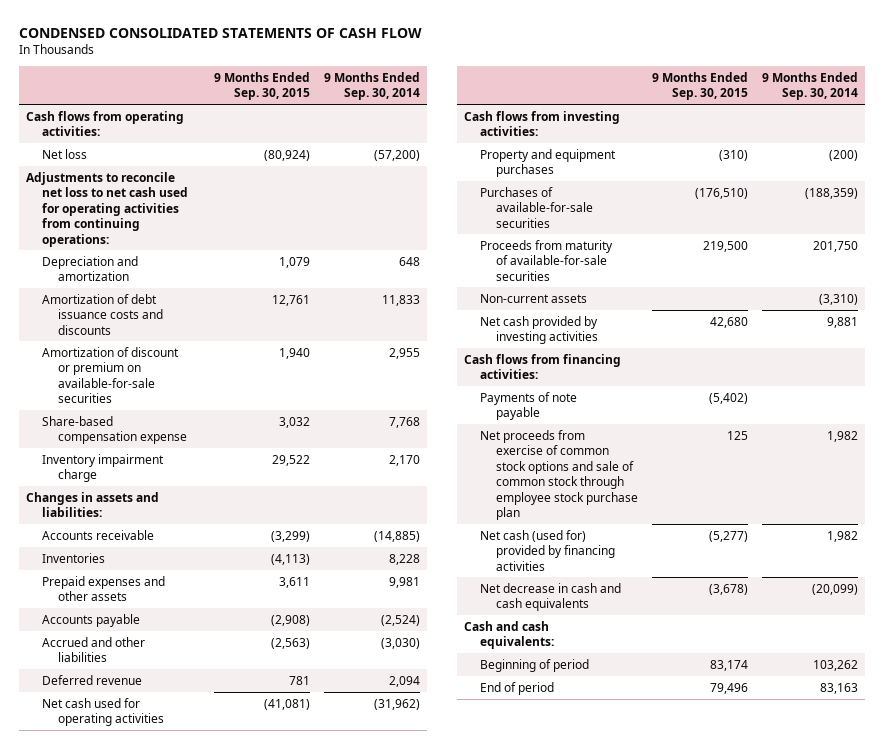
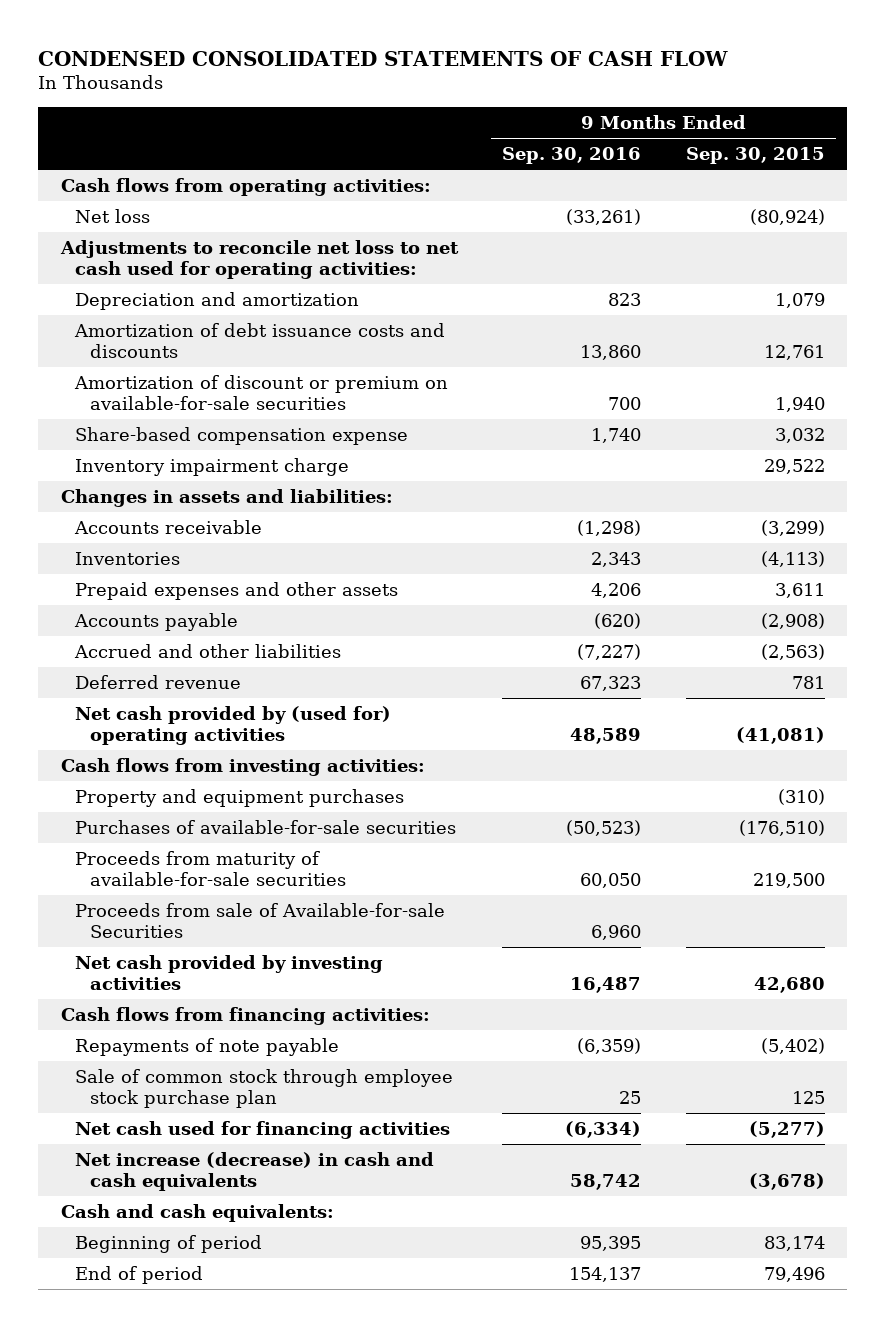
[323,71,420,101] 9 Months Ended Sep. 30, 2014 -> none
none -> [502,147,642,165] Sep. 30, 2016
[25,171,188,247] Adjustments to reconcile net loss to net cash used for operating activities from continuing operations: -> [59,240,459,280] Adjustments to reconcile net loss to net cash used for operating activities:
[41,697,164,727] Net cash used for operating activities -> [75,706,392,746] Net cash provided by (used for) operating activities
[479,293,587,303] Non-current assets -> none
none -> [75,903,446,939] Proceeds from sale of Available-for-sale Securities
[479,391,577,421] Payments of note payable -> [75,1038,340,1057] Repayments of note payable
[479,429,638,520] Net proceeds from exercise of common stock options and sale of common stock through employee stock purchase plan -> [75,1069,454,1109] Sale of common stock through employee stock purchase plan
[479,529,615,571] Net cash (used for) provided by financing activities -> [75,1121,451,1140] Net cash used for financing activities
[479,582,621,612] Net decrease in cash and cash equivalents -> [75,1152,435,1192] Net increase (decrease) in cash and cash equivalents

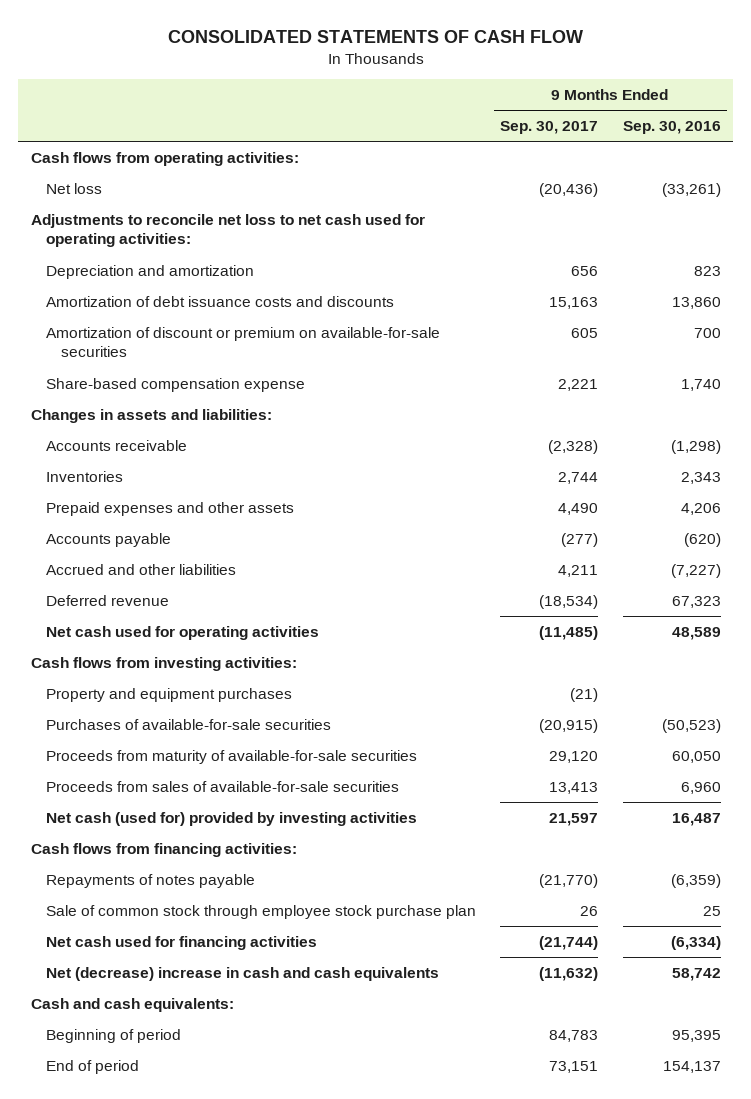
[38,50,729,66] CONDENSED CONSOLIDATED STATEMENTS OF CASH FLOW -> [167,29,583,43] CONSOLIDATED STATEMENTS OF CASH FLOW
[686,147,826,165] Sep. 30, 2015 -> none
none -> [500,121,599,135] Sep. 30, 2017
[75,458,350,477] Inventory impairment charge -> none
[75,706,392,746] Net cash provided by (used for) operating activities -> [45,625,319,640] Net cash used for operating activities
[75,903,446,939] Proceeds from sale of Available-for-sale Securities -> [45,780,399,792] Proceeds from sales of available-for-sale securities
[75,955,384,991] Net cash provided by investing activities -> [45,811,417,826] Net cash (used for) provided by investing activities
[75,1038,340,1057] Repayments of note payable -> [45,873,255,888] Repayments of notes payable
[75,1152,435,1192] Net increase (decrease) in cash and cash equivalents -> [45,966,439,981] Net (decrease) increase in cash and cash equivalents

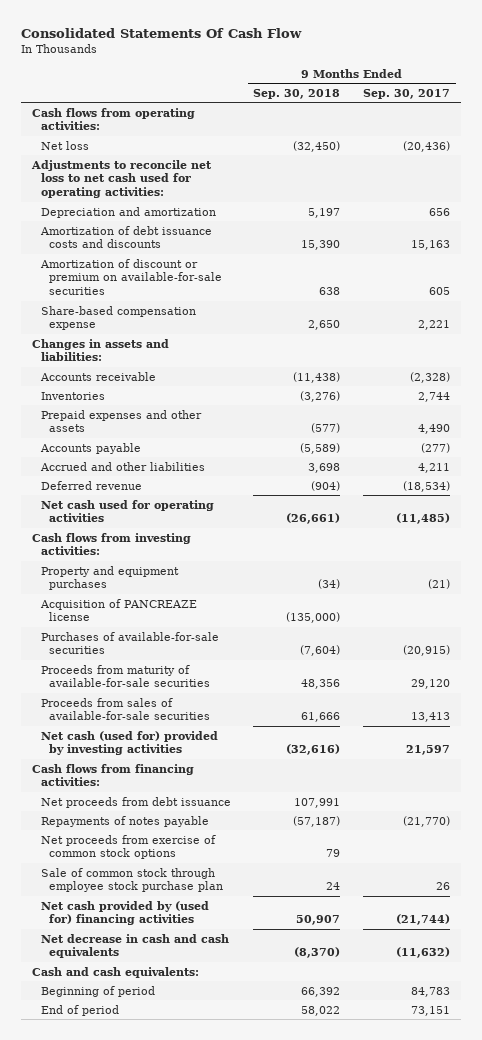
[167,29,583,43] CONSOLIDATED STATEMENTS OF CASH FLOW -> [20,28,302,39] Consolidated Statements Of Cash Flow
[622,121,721,135] Sep. 30, 2016 -> none
none -> [253,89,341,100] Sep. 30, 2018
none -> [39,598,197,622] Acquisition of PANCREAZE license
none -> [40,796,231,808] Net proceeds from debt issuance
none -> [40,834,216,860] Net proceeds from exercise of common stock options
[45,935,317,950] Net cash used for financing activities -> [40,900,209,926] Net cash provided by (used for) financing activities
[45,966,439,981] Net (decrease) increase in cash and cash equivalents -> [40,933,229,959] Net decrease in cash and cash equivalents

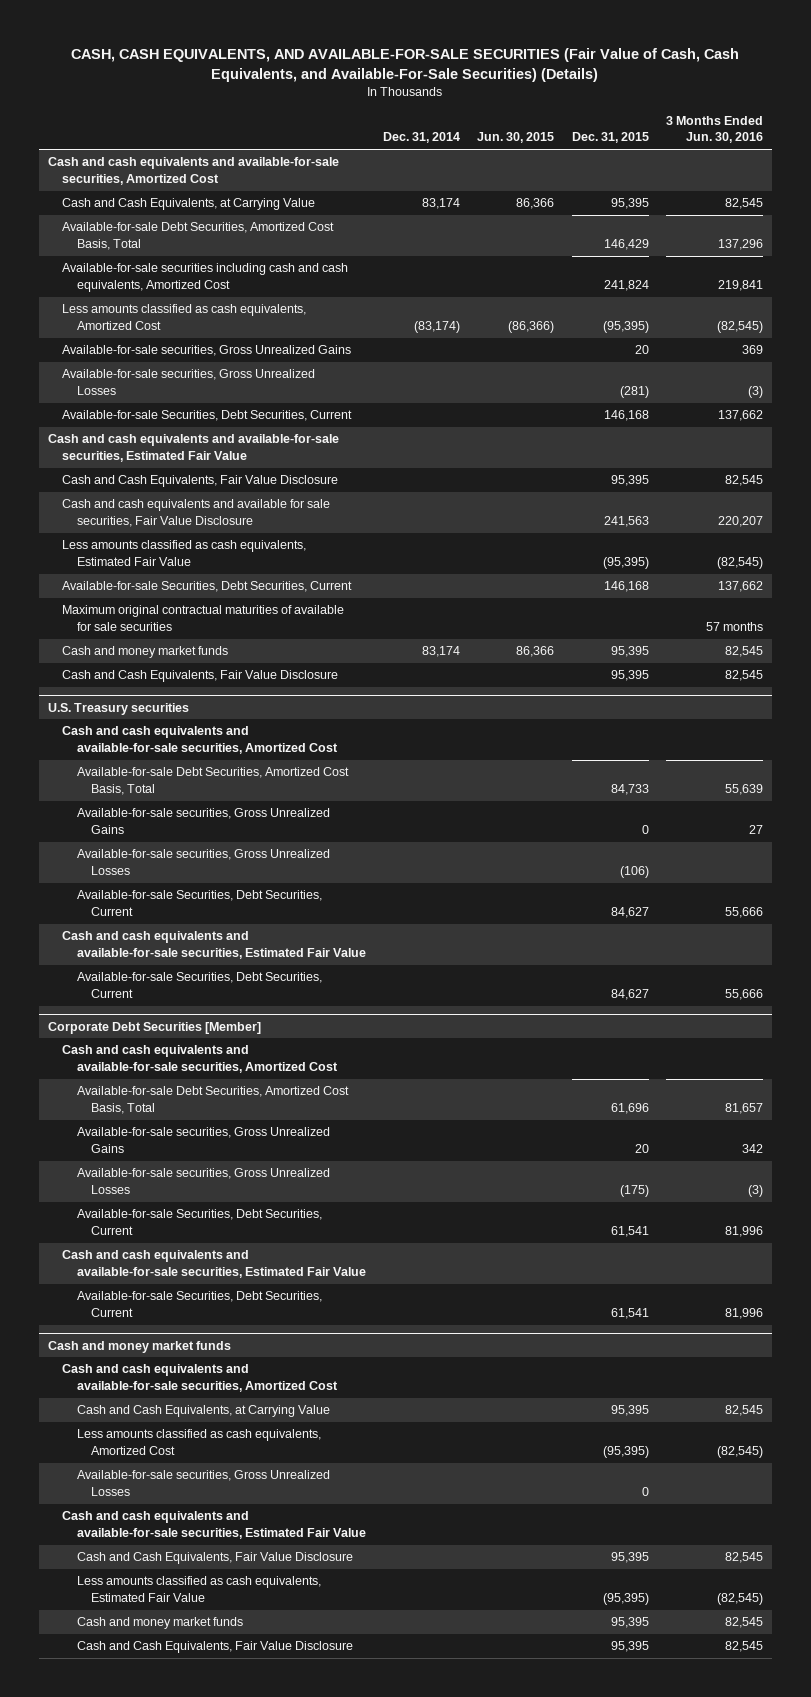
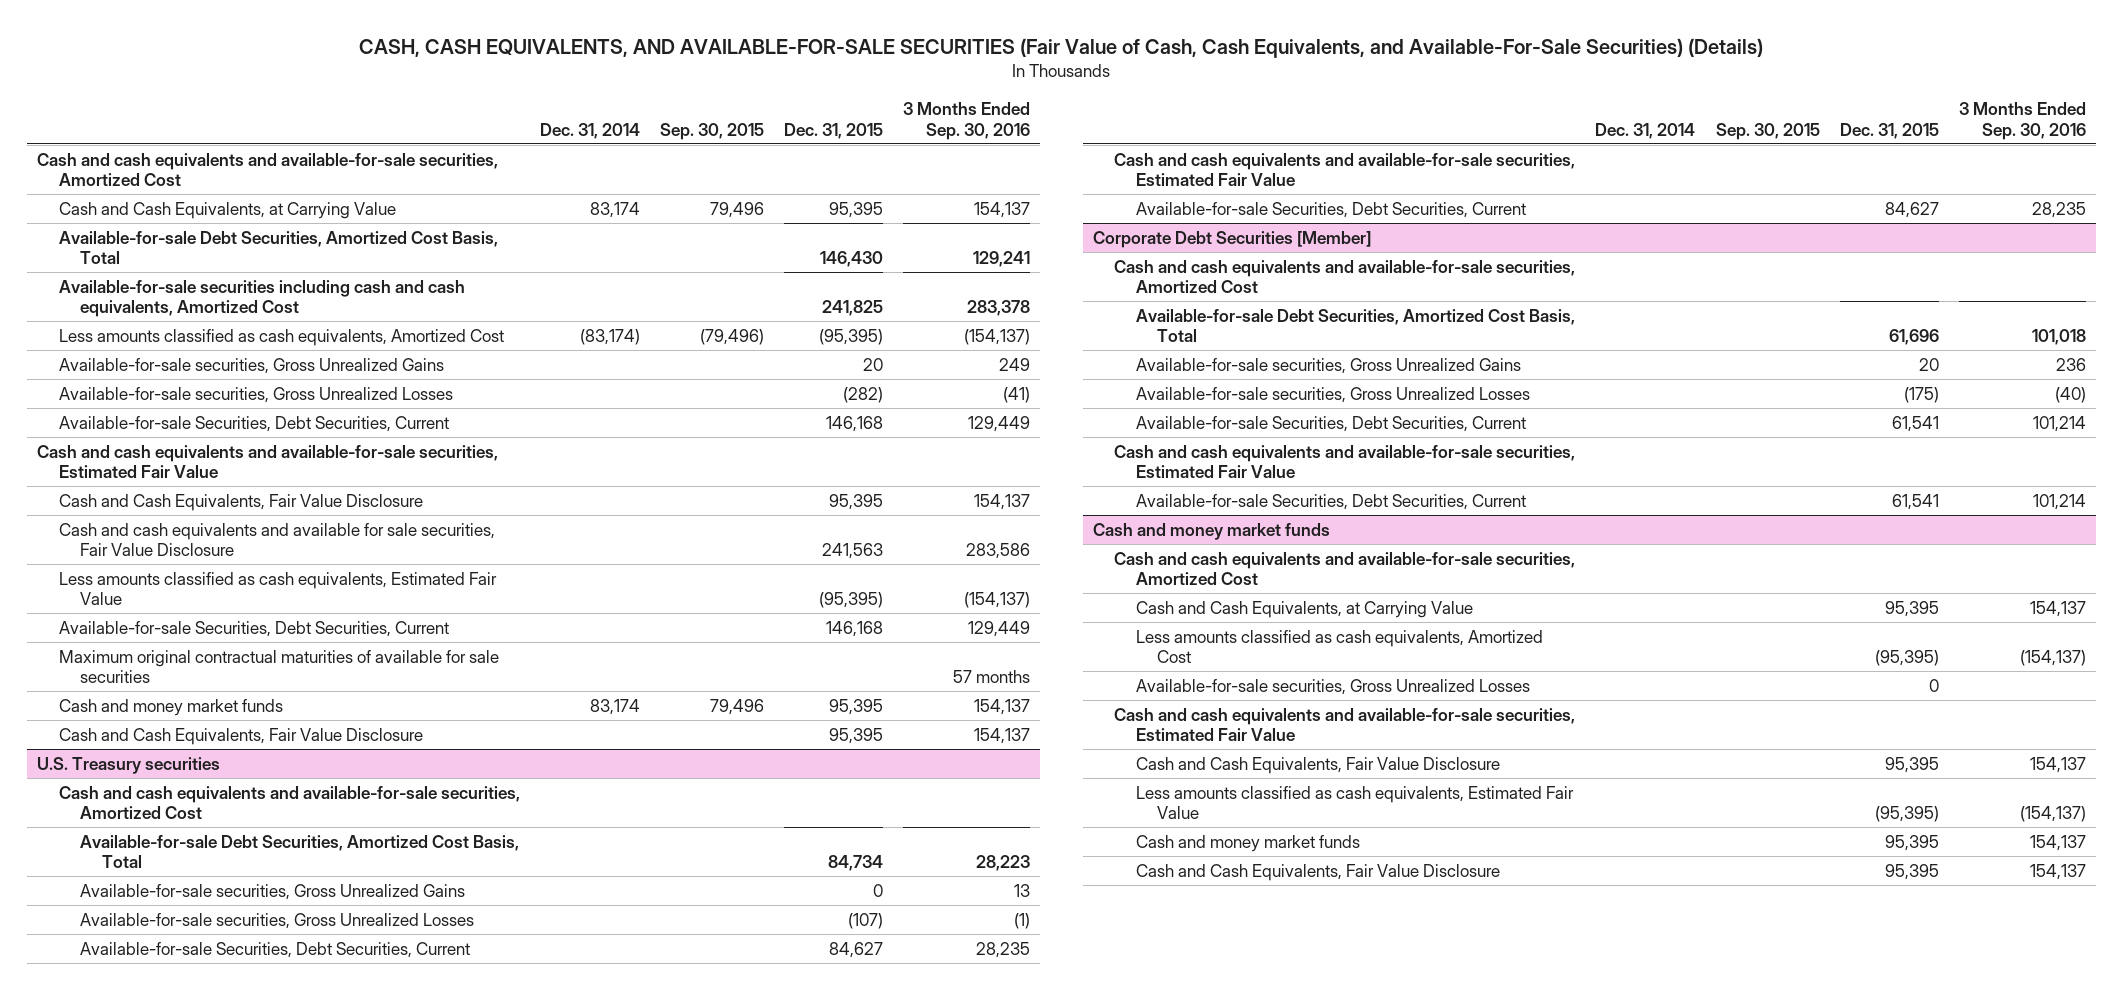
[477,132,555,144] Jun. 30, 2015 -> none
[665,115,763,144] 3 Months Ended Jun. 30, 2016 -> none
none -> [659,122,764,140] Sep. 30, 2015
none -> [902,102,1030,140] 3 Months Ended Sep. 30, 2016
[603,238,649,250] 146,429 -> [819,251,883,268] 146,430
[603,279,649,291] 241,824 -> [821,300,883,317] 241,825
[619,385,649,398] (281) -> [842,386,883,403] (282)
[610,783,649,795] 84,733 -> [827,855,883,872] 84,734
[619,865,649,878] (106) -> [847,912,883,929] (107)

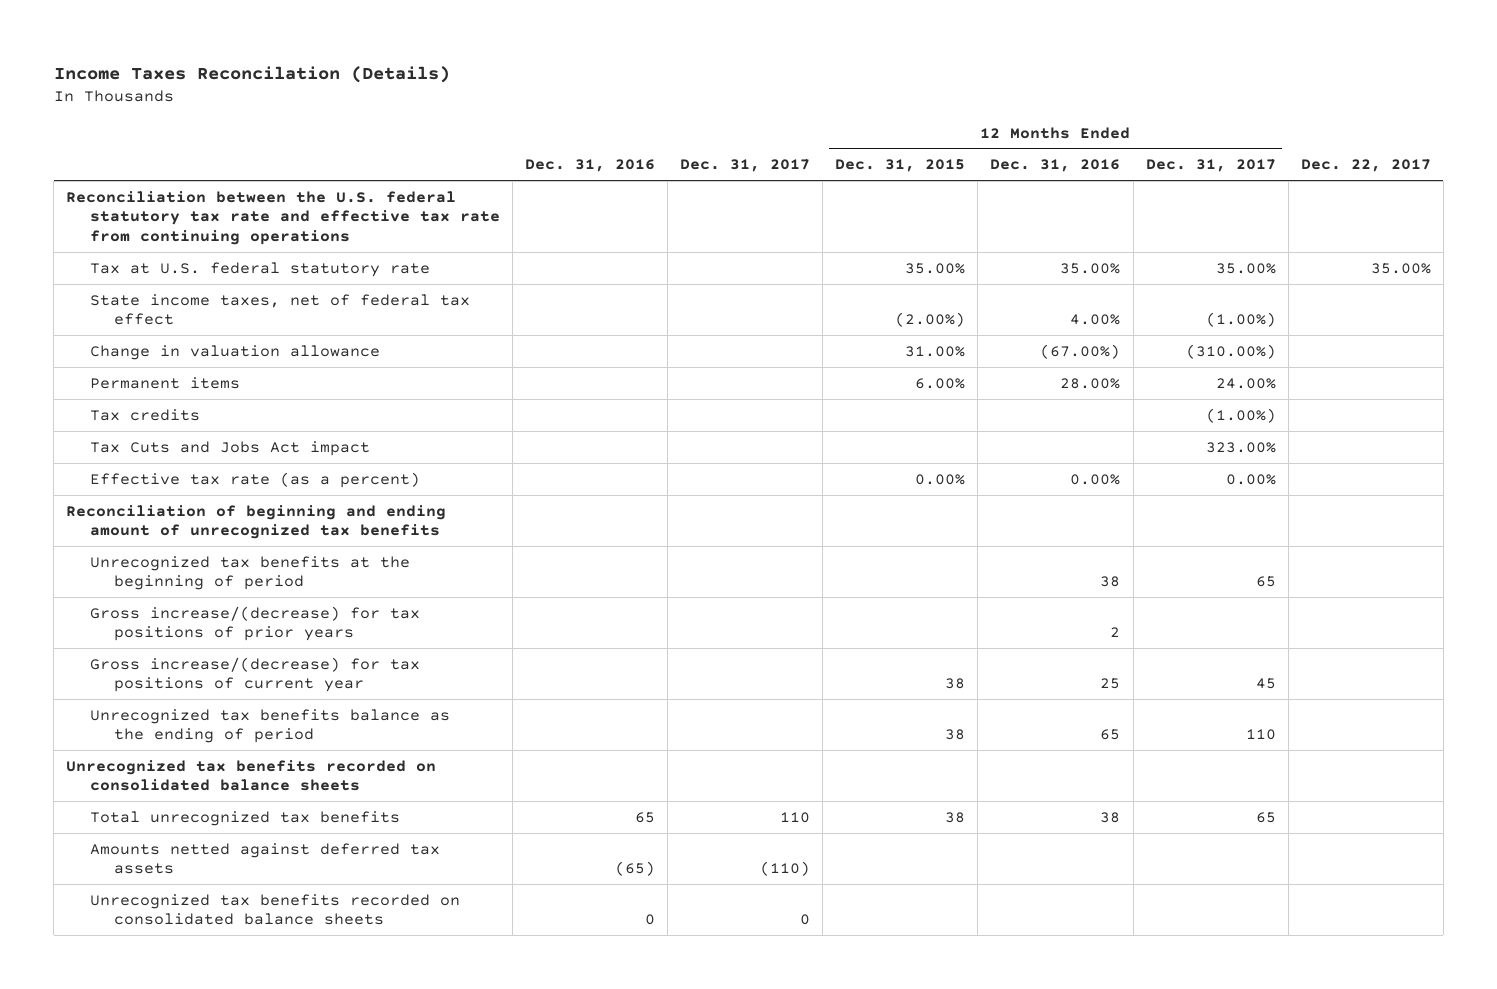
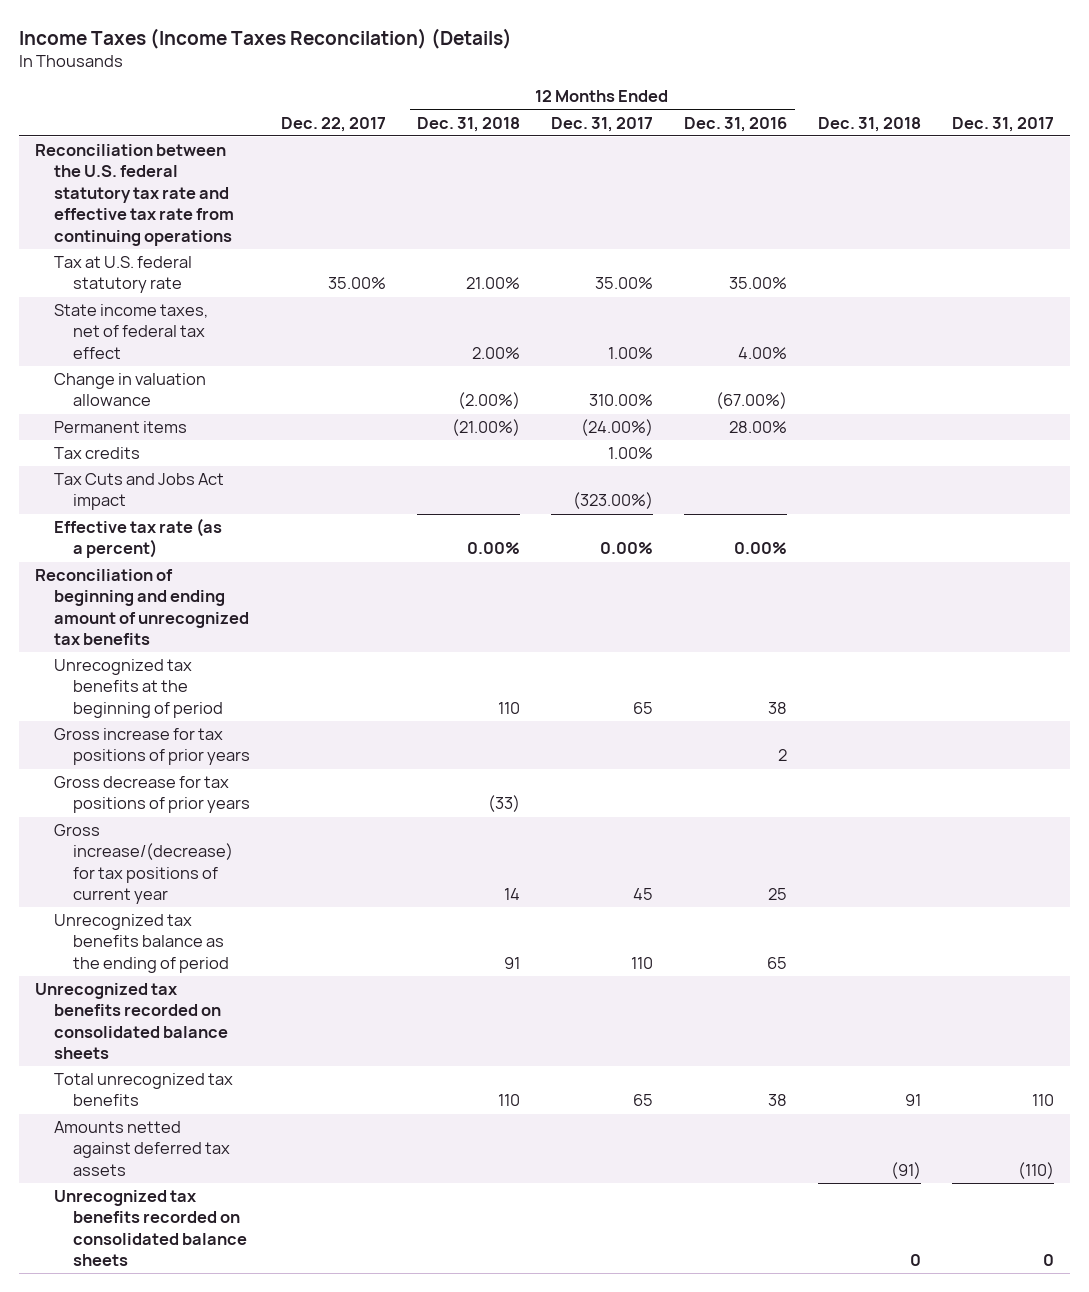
[53,65,450,83] Income Taxes Reconcilation (Details) -> [19,27,513,49] Income Taxes (Income Taxes Reconcilation) (Details)
[525,159,656,173] Dec. 31, 2016 -> none
[835,159,966,173] Dec. 31, 2015 -> none
none -> [417,116,521,132] Dec. 31, 2018
none -> [818,116,922,132] Dec. 31, 2018
[1205,312,1276,328] (1.00%) -> [608,346,654,359] 1.00%
[1185,343,1276,359] (310.00%) -> [589,394,654,407] 310.00%
[1215,377,1276,389] 24.00% -> [581,419,654,437] (24.00%)
[1205,407,1276,423] (1.00%) -> [608,447,654,460] 1.00%
[1205,441,1276,453] 323.00% -> [573,492,654,510] (323.00%)
[90,605,421,642] Gross increase/(decrease) for tax positions of prior years -> [54,728,251,766] Gross increase for tax positions of prior years
none -> [54,776,251,814] Gross decrease for tax positions of prior years

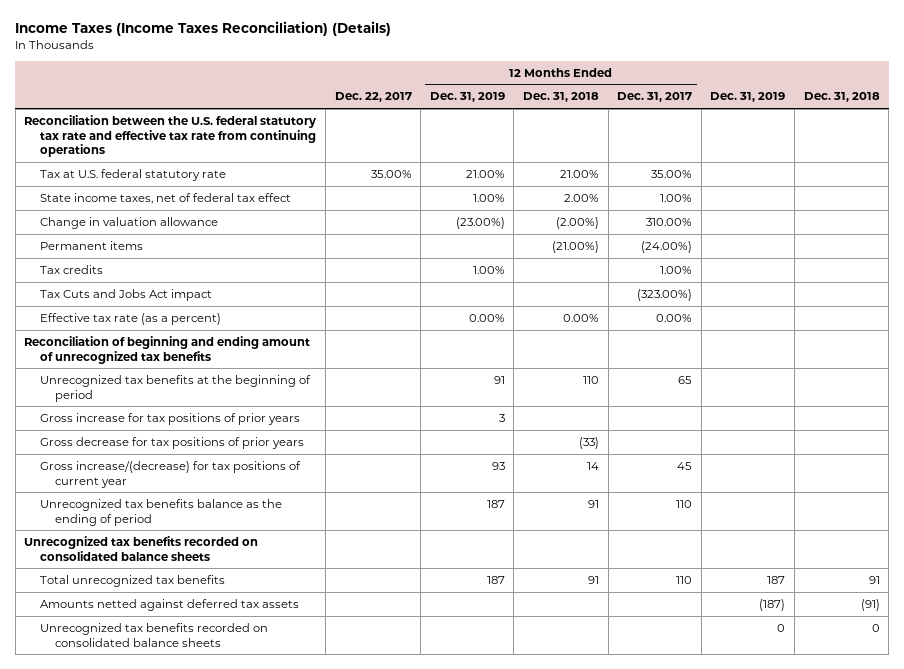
[19,27,513,49] Income Taxes (Income Taxes Reconcilation) (Details) -> [15,21,392,37] Income Taxes (Income Taxes Reconciliation) (Details)
[684,116,788,132] Dec. 31, 2016 -> none
[952,116,1055,132] Dec. 31, 2017 -> none
none -> [429,92,505,103] Dec. 31, 2019
none -> [710,92,786,103] Dec. 31, 2019
[498,1094,521,1107] 110 -> [587,575,599,584] 91
[633,1094,654,1107] 65 -> [676,575,693,584] 110

